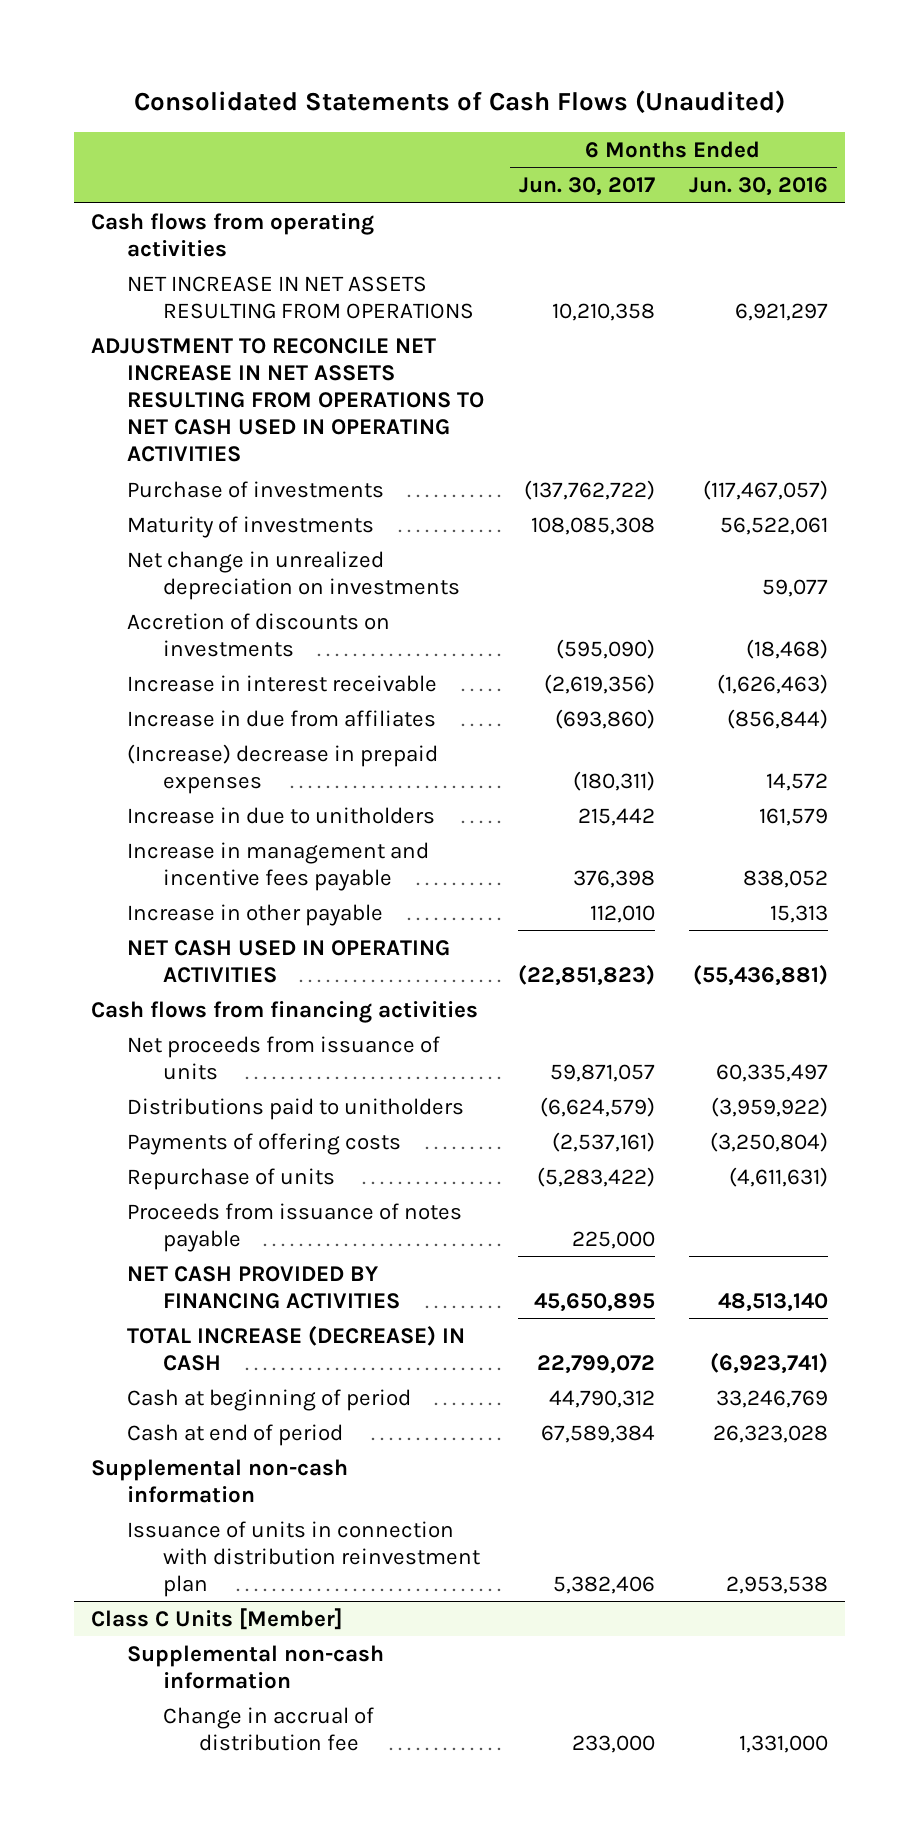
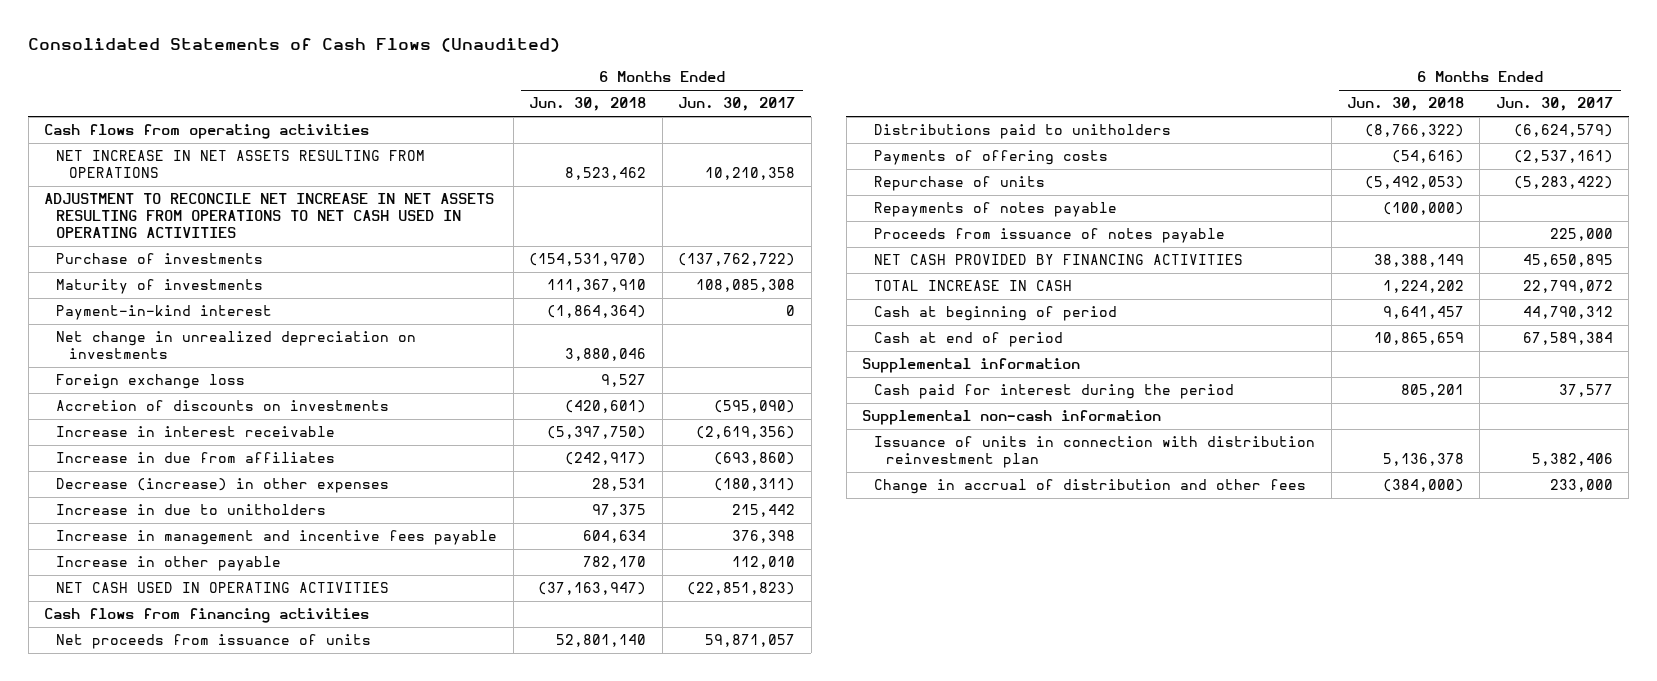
[689,177,829,197] Jun. 30, 2016 -> none
none -> [529,97,647,112] Jun. 30, 2018
none -> [56,305,273,321] Payment-in-kind interest
none -> [56,374,246,390] Foreign exchange loss
[127,743,439,794] (Increase) decrease in prepaid expenses -> [56,478,390,494] Decrease (increase) in other expenses
none -> [874,202,1118,218] Repayments of notes payable
[127,1325,466,1371] TOTAL INCREASE (DECREASE) IN CASH -> [874,280,1073,292] TOTAL INCREASE IN CASH
none -> [861,358,1080,374] Supplemental information
none -> [874,384,1235,400] Cash paid for interest during the period
[91,1607,344,1630] Class C Units [Member] -> none
[127,1644,385,1689] Supplemental non-cash information -> none
[163,1706,375,1751] Change in accrual of distribution fee -> [874,479,1307,495] Change in accrual of distribution and other fees

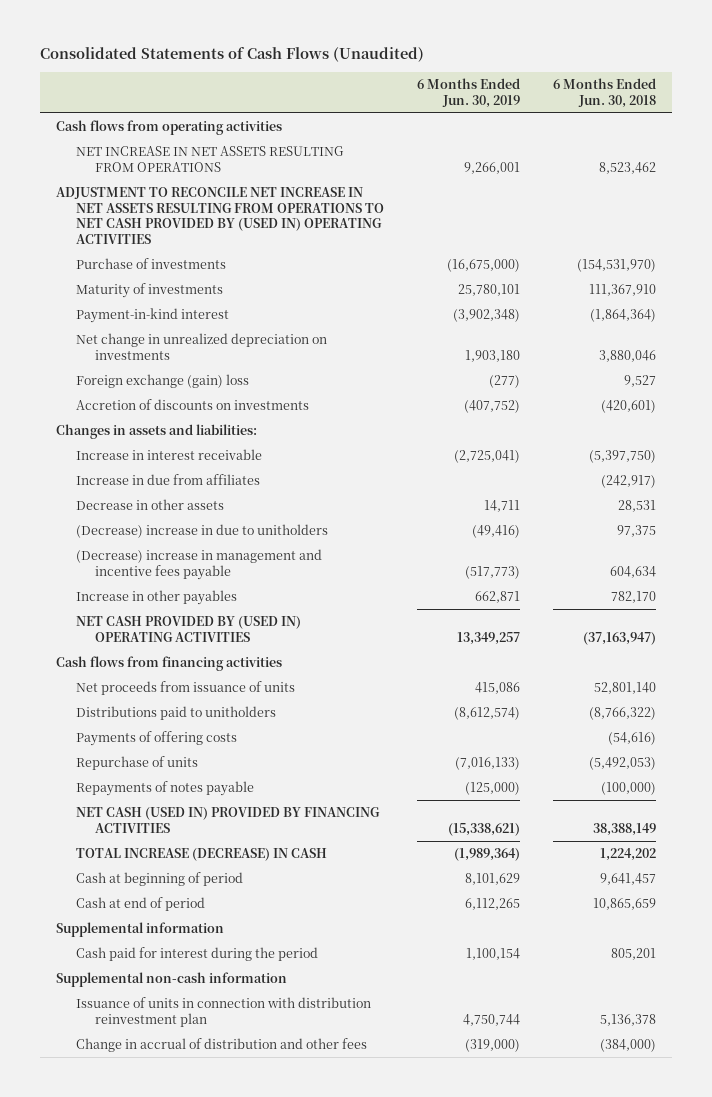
[678,97,796,112] Jun. 30, 2017 -> none
none -> [416,78,520,108] 6 Months Ended Jun. 30, 2019
[44,193,495,238] ADJUSTMENT TO RECONCILE NET INCREASE IN NET ASSETS RESULTING FROM OPERATIONS TO NET CASH USED IN OPERATING ACTIVITIES -> [56,187,384,244] ADJUSTMENT TO RECONCILE NET INCREASE IN NET ASSETS RESULTING FROM OPERATIONS TO NET CASH PROVIDED BY (USED IN) OPERATING ACTIVITIES
[56,374,246,390] Foreign exchange loss -> [75,374,249,389] Foreign exchange (gain) loss
none -> [56,424,258,440] Changes in assets and liabilities:
[56,478,390,494] Decrease (increase) in other expenses -> [75,499,224,511] Decrease in other assets
[56,504,327,516] Increase in due to unitholders -> [75,524,328,539] (Decrease) increase in due to unitholders
[56,530,498,546] Increase in management and incentive fees payable -> [75,549,322,580] (Decrease) increase in management and incentive fees payable
[56,556,282,572] Increase in other payable -> [75,590,237,606] Increase in other payables
[56,582,390,594] NET CASH USED IN OPERATING ACTIVITIES -> [75,616,301,642] NET CASH PROVIDED BY (USED IN) OPERATING ACTIVITIES
[874,228,1226,244] Proceeds from issuance of notes payable -> none
[874,254,1244,266] NET CASH PROVIDED BY FINANCING ACTIVITIES -> [75,807,380,833] NET CASH (USED IN) PROVIDED BY FINANCING ACTIVITIES
[874,280,1073,292] TOTAL INCREASE IN CASH -> [75,848,327,862] TOTAL INCREASE (DECREASE) IN CASH

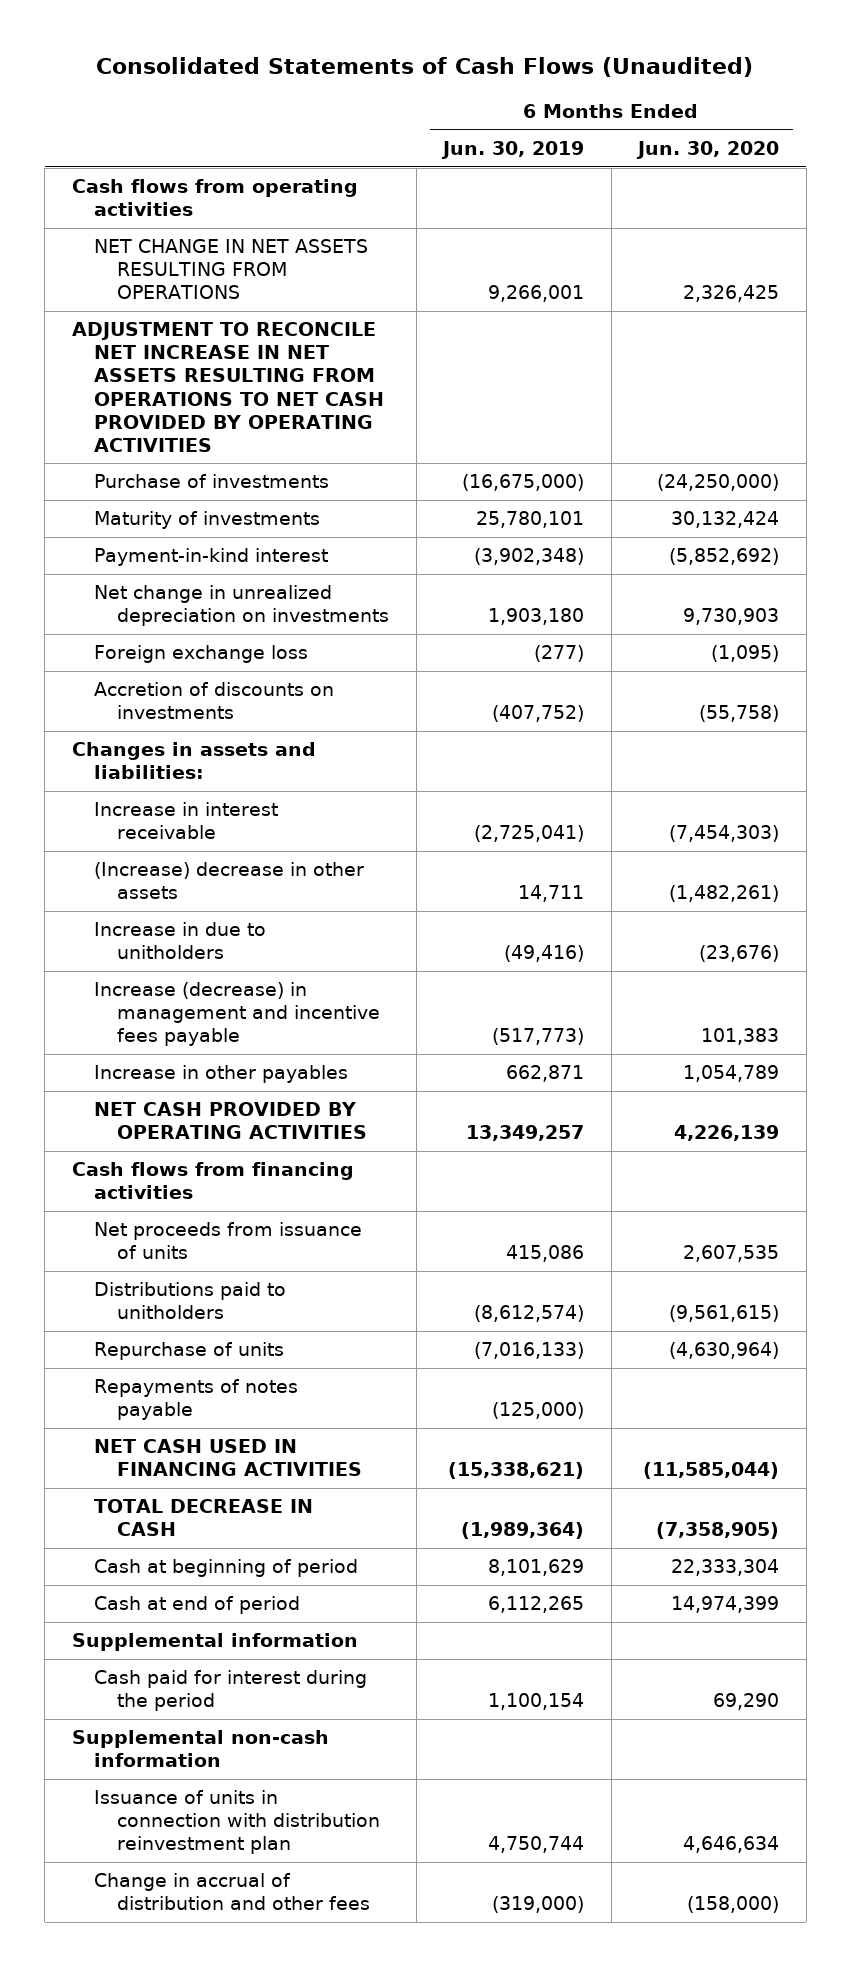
[552,78,656,108] 6 Months Ended Jun. 30, 2018 -> none
none -> [636,141,780,160] Jun. 30, 2020
[75,146,344,172] NET INCREASE IN NET ASSETS RESULTING FROM OPERATIONS -> [94,239,369,300] NET CHANGE IN NET ASSETS RESULTING FROM OPERATIONS
[56,187,384,244] ADJUSTMENT TO RECONCILE NET INCREASE IN NET ASSETS RESULTING FROM OPERATIONS TO NET CASH PROVIDED BY (USED IN) OPERATING ACTIVITIES -> [71,322,385,452] ADJUSTMENT TO RECONCILE NET INCREASE IN NET ASSETS RESULTING FROM OPERATIONS TO NET CASH PROVIDED BY OPERATING ACTIVITIES
[75,374,249,389] Foreign exchange (gain) loss -> [94,645,309,664] Foreign exchange loss
[75,474,260,486] Increase in due from affiliates -> none
[75,499,224,511] Decrease in other assets -> [94,862,365,900] (Increase) decrease in other assets
[75,524,328,539] (Decrease) increase in due to unitholders -> [94,922,267,960] Increase in due to unitholders
[75,549,322,580] (Decrease) increase in management and incentive fees payable -> [94,982,381,1047] Increase (decrease) in management and incentive fees payable
[75,616,301,642] NET CASH PROVIDED BY (USED IN) OPERATING ACTIVITIES -> [94,1102,368,1140] NET CASH PROVIDED BY OPERATING ACTIVITIES
[75,731,237,747] Payments of offering costs -> none
[75,807,380,833] NET CASH (USED IN) PROVIDED BY FINANCING ACTIVITIES -> [94,1439,363,1477] NET CASH USED IN FINANCING ACTIVITIES
[75,848,327,862] TOTAL INCREASE (DECREASE) IN CASH -> [94,1499,314,1537] TOTAL DECREASE IN CASH

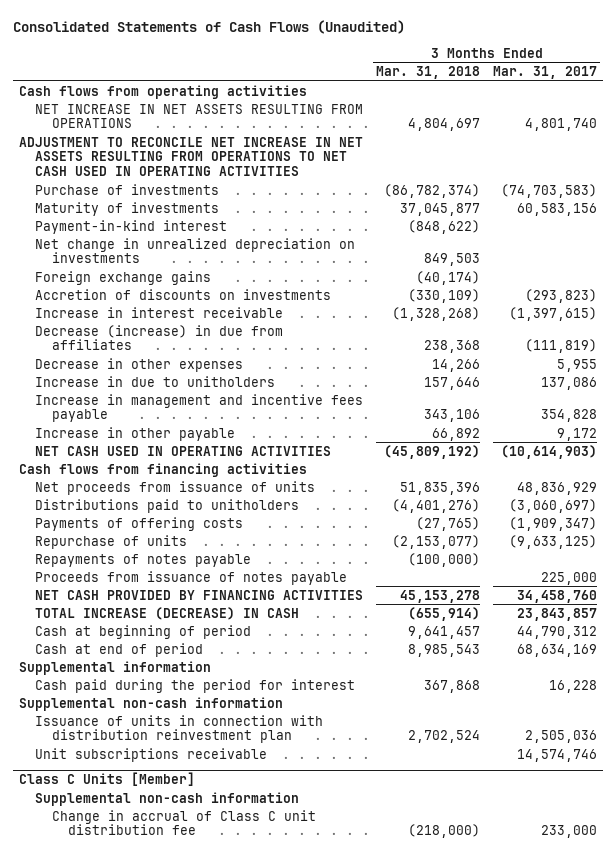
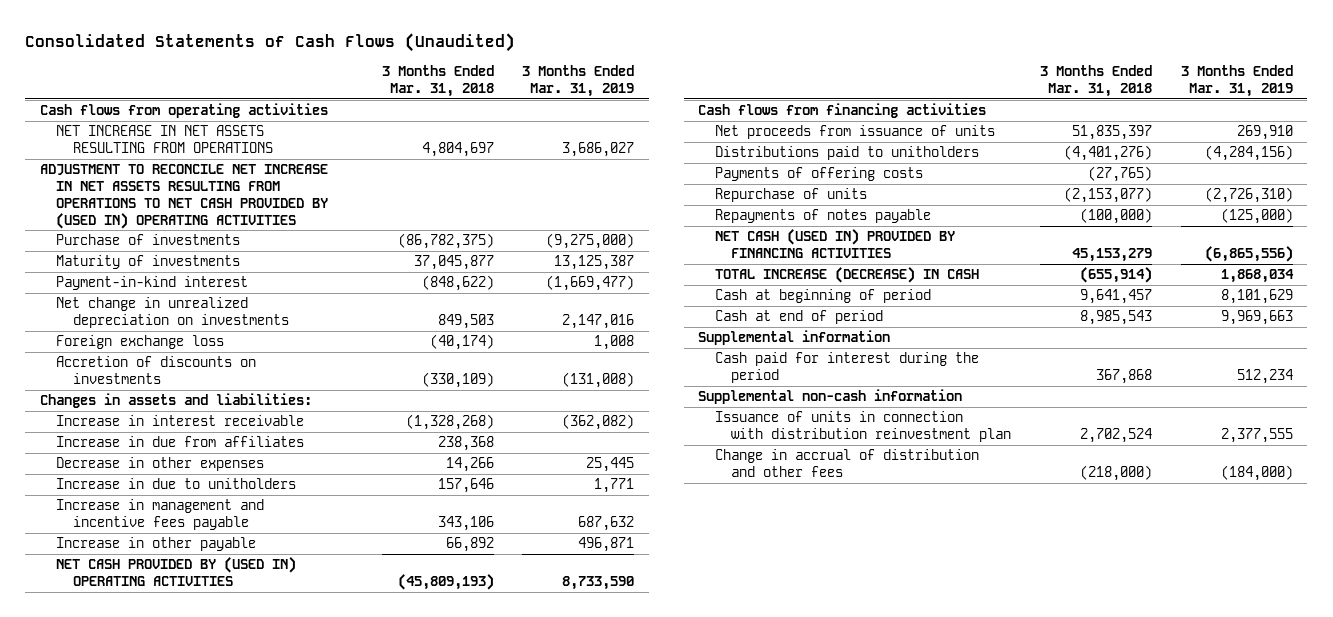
[492,66,597,80] Mar. 31, 2017 -> none
none -> [522,65,635,98] 3 Months Ended Mar. 31, 2019
[19,136,364,177] ADJUSTMENT TO RECONCILE NET INCREASE IN NET ASSETS RESULTING FROM OPERATIONS TO NET CASH USED IN OPERATING ACTIVITIES -> [39,164,329,229] ADJUSTMENT TO RECONCILE NET INCREASE IN NET ASSETS RESULTING FROM OPERATIONS TO NET CASH PROVIDED BY (USED IN) OPERATING ACTIVITIES
[384,183,481,198] (86,782,374) -> [397,233,494,250] (86,782,375)
[35,270,212,285] Foreign exchange gains -> [56,335,225,350] Foreign exchange loss
none -> [39,393,312,409] Changes in assets and liabilities:
[35,324,284,351] Decrease (increase) in due from affiliates -> [56,436,305,448] Increase in due from affiliates
[35,445,332,456] NET CASH USED IN OPERATING ACTIVITIES -> [56,557,297,587] NET CASH PROVIDED BY (USED IN) OPERATING ACTIVITIES
[384,444,481,459] (45,809,192) -> [397,574,494,591] (45,809,193)
[400,481,481,495] 51,835,396 -> [1072,125,1153,141] 51,835,397
[35,570,348,585] Proceeds from issuance of notes payable -> none
[35,589,364,600] NET CASH PROVIDED BY FINANCING ACTIVITIES -> [714,229,955,259] NET CASH (USED IN) PROVIDED BY FINANCING ACTIVITIES
[400,589,481,603] 45,153,278 -> [1072,248,1153,263] 45,153,279
[35,678,356,693] Cash paid during the period for interest -> [714,352,979,384] Cash paid for interest during the period
[35,747,268,762] Unit subscriptions receivable -> none
[19,771,196,786] Class C Units [Member] -> none
[35,791,300,806] Supplemental non-cash information -> none
[51,809,316,836] Change in accrual of Class C unit distribution fee -> [714,449,979,478] Change in accrual of distribution and other fees

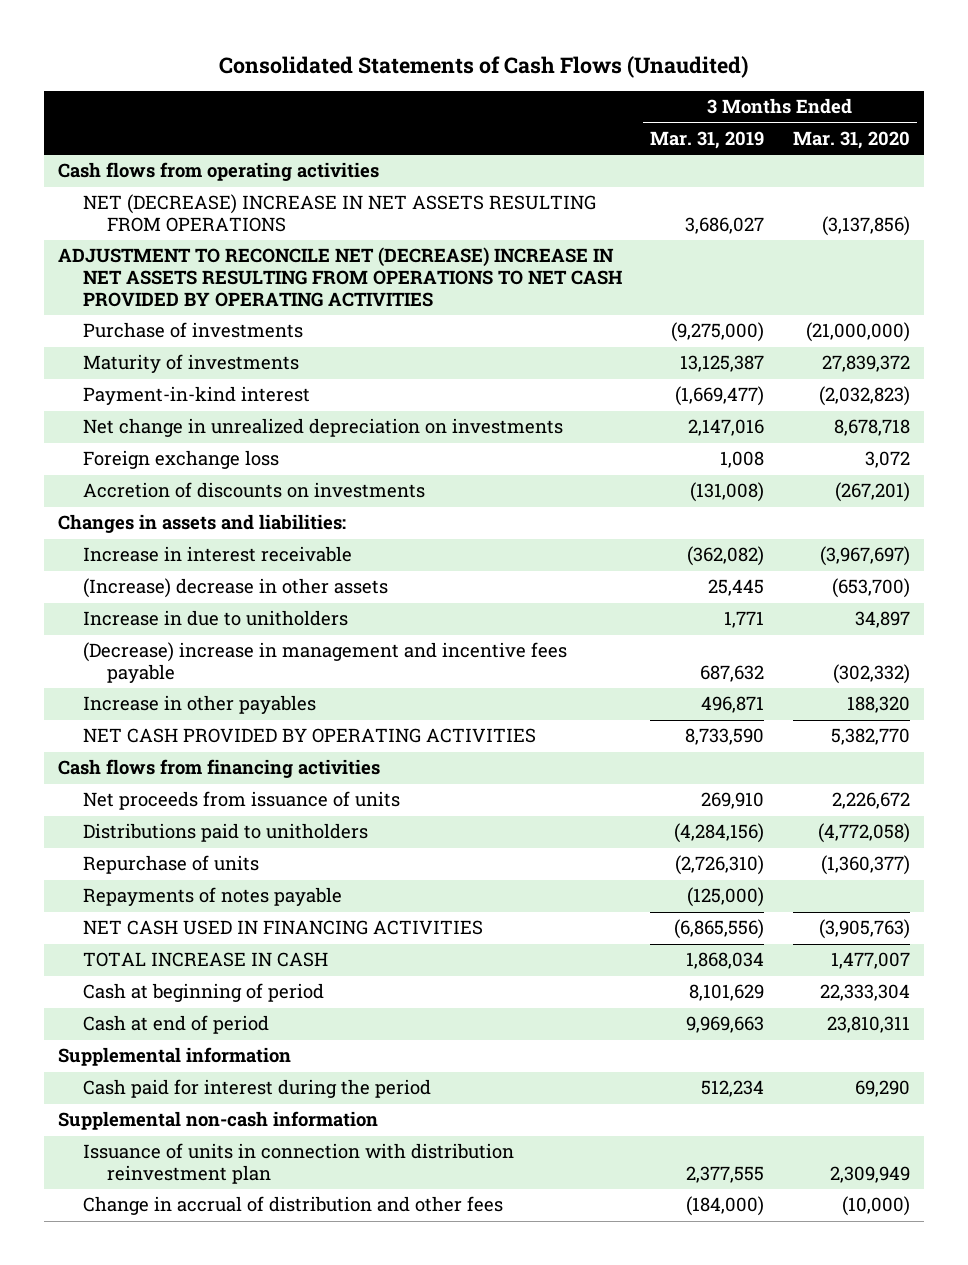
[381,65,494,98] 3 Months Ended Mar. 31, 2018 -> none
none -> [792,131,910,150] Mar. 31, 2020
[56,125,273,154] NET INCREASE IN NET ASSETS RESULTING FROM OPERATIONS -> [82,194,596,233] NET (DECREASE) INCREASE IN NET ASSETS RESULTING FROM OPERATIONS
[39,164,329,229] ADJUSTMENT TO RECONCILE NET INCREASE IN NET ASSETS RESULTING FROM OPERATIONS TO NET CASH PROVIDED BY (USED IN) OPERATING ACTIVITIES -> [57,247,622,307] ADJUSTMENT TO RECONCILE NET (DECREASE) INCREASE IN NET ASSETS RESULTING FROM OPERATIONS TO NET CASH PROVIDED BY OPERATING ACTIVITIES
[56,436,305,448] Increase in due from affiliates -> none
[56,457,265,472] Decrease in other expenses -> [82,578,388,599] (Increase) decrease in other assets
[56,499,265,531] Increase in management and incentive fees payable -> [82,642,567,684] (Decrease) increase in management and incentive fees payable
[56,537,257,552] Increase in other payable -> [82,695,316,715] Increase in other payables
[56,557,297,587] NET CASH PROVIDED BY (USED IN) OPERATING ACTIVITIES -> [82,728,536,744] NET CASH PROVIDED BY OPERATING ACTIVITIES
[714,167,923,182] Payments of offering costs -> none
[714,229,955,259] NET CASH (USED IN) PROVIDED BY FINANCING ACTIVITIES -> [82,920,483,936] NET CASH USED IN FINANCING ACTIVITIES
[714,267,979,284] TOTAL INCREASE (DECREASE) IN CASH -> [82,952,328,968] TOTAL INCREASE IN CASH

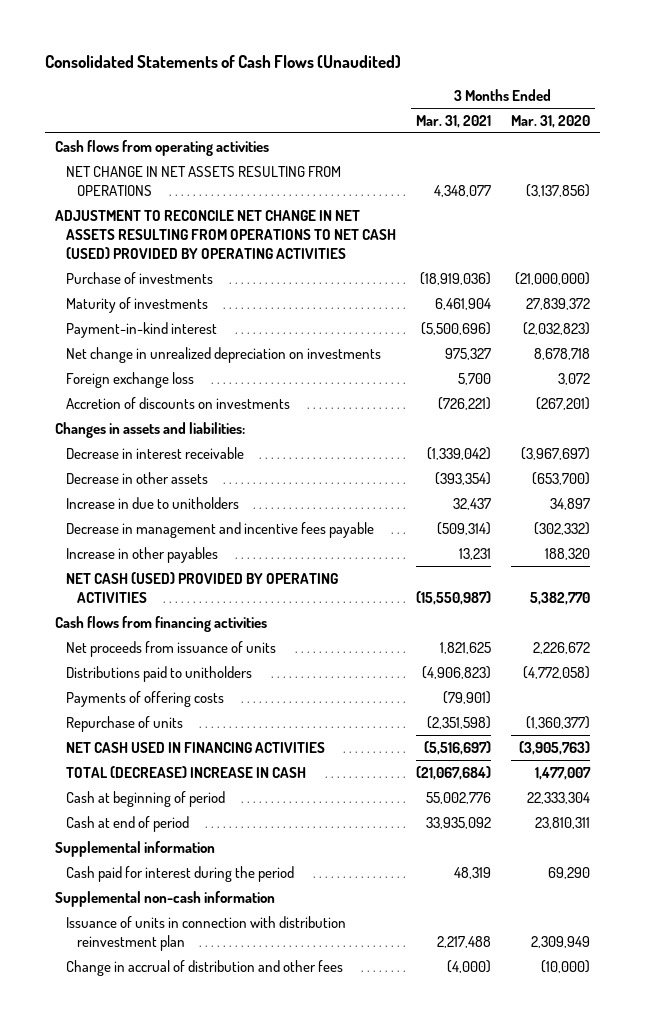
[650,131,765,150] Mar. 31, 2019 -> none
none -> [415,114,491,128] Mar. 31, 2021
[82,194,596,233] NET (DECREASE) INCREASE IN NET ASSETS RESULTING FROM OPERATIONS -> [65,165,341,197] NET CHANGE IN NET ASSETS RESULTING FROM OPERATIONS
[57,247,622,307] ADJUSTMENT TO RECONCILE NET (DECREASE) INCREASE IN NET ASSETS RESULTING FROM OPERATIONS TO NET CASH PROVIDED BY OPERATING ACTIVITIES -> [55,209,396,260] ADJUSTMENT TO RECONCILE NET CHANGE IN NET ASSETS RESULTING FROM OPERATIONS TO NET CASH (USED) PROVIDED BY OPERATING ACTIVITIES
[82,546,352,563] Increase in interest receivable -> [65,446,244,459] Decrease in interest receivable
[82,578,388,599] (Increase) decrease in other assets -> [65,471,208,484] Decrease in other assets
[82,642,567,684] (Decrease) increase in management and incentive fees payable -> [65,521,374,538] Decrease in management and incentive fees payable
[82,728,536,744] NET CASH PROVIDED BY OPERATING ACTIVITIES -> [65,571,338,604] NET CASH (USED) PROVIDED BY OPERATING ACTIVITIES
none -> [65,690,224,707] Payments of offering costs
[82,887,342,907] Repayments of notes payable -> none
[82,952,328,968] TOTAL INCREASE IN CASH -> [65,765,306,778] TOTAL (DECREASE) INCREASE IN CASH

